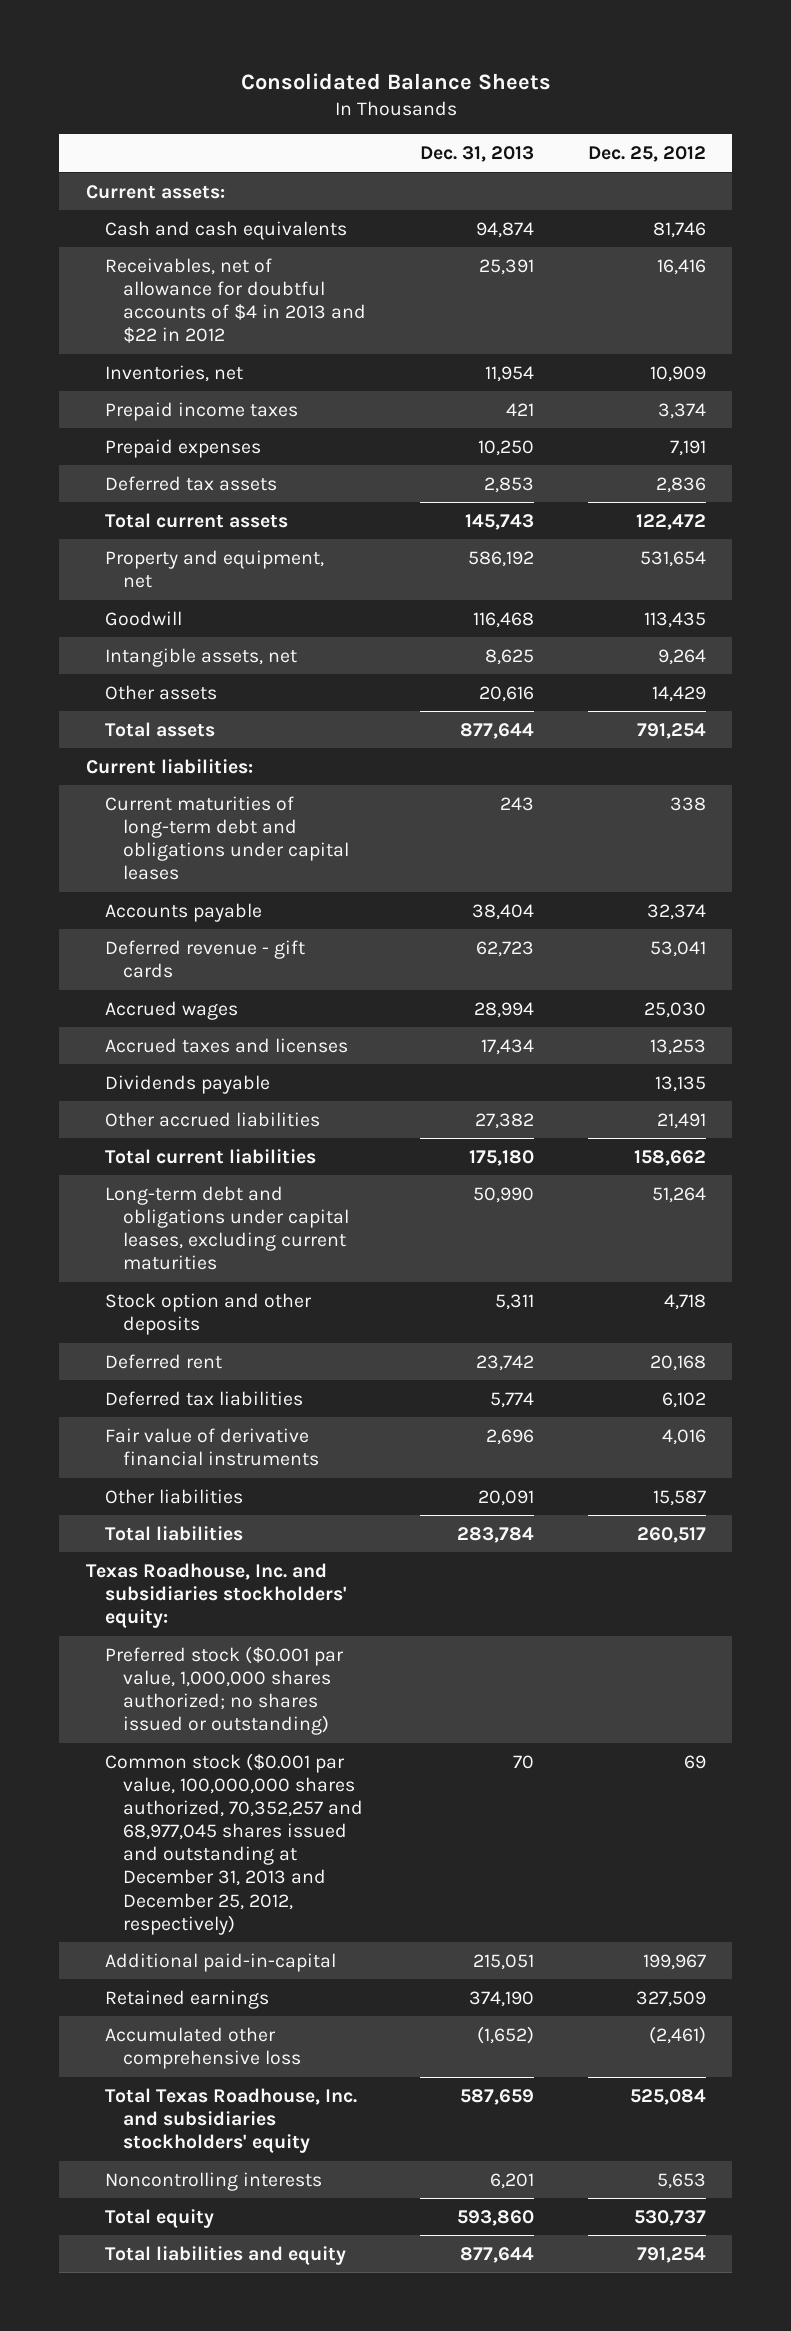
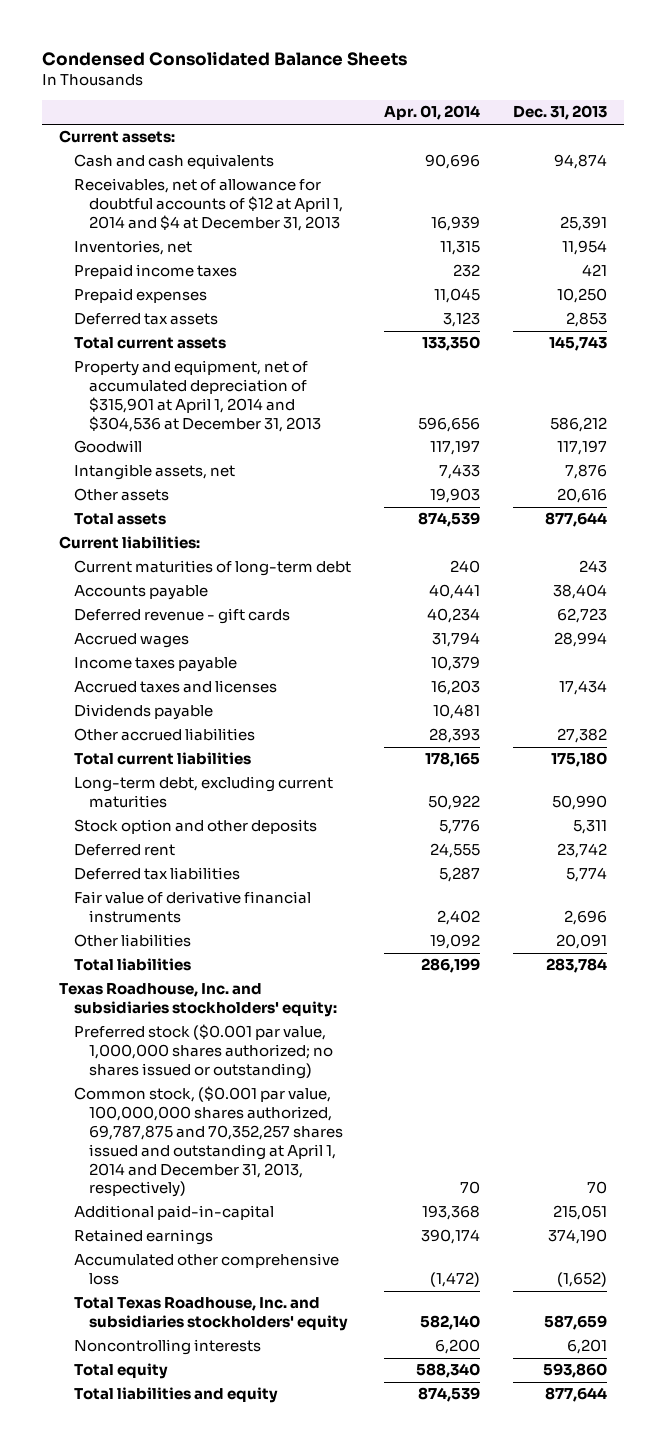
[240,72,551,90] Consolidated Balance Sheets -> [42,51,408,67] Condensed Consolidated Balance Sheets
[587,146,706,163] Dec. 25, 2012 -> none
none -> [384,105,481,121] Apr. 01, 2014
[104,257,367,344] Receivables, net of allowance for doubtful accounts of $4 in 2013 and $22 in 2012 -> [73,178,343,231] Receivables, net of allowance for doubtful accounts of $12 at April 1, 2014 and $4 at December 31, 2013
[104,549,324,588] Property and equipment, net -> [73,360,321,432] Property and equipment, net of accumulated depreciation of $315,901 at April 1, 2014 and $304,536 at December 31, 2013
[467,550,534,567] 586,192 -> [550,416,608,432] 586,212
[472,611,534,628] 116,468 -> [557,440,608,456] 117,197
[484,648,534,665] 8,625 -> [565,464,608,480] 7,876
[104,795,350,881] Current maturities of long-term debt and obligations under capital leases -> [73,560,351,577] Current maturities of long-term debt
none -> [73,657,237,673] Income taxes payable
[104,1185,350,1271] Long-term debt and obligations under capital leases, excluding current maturities -> [73,776,333,809] Long-term debt, excluding current maturities
[104,1752,364,1935] Common stock ($0.001 par value, 100,000,000 shares authorized, 70,352,257 and 68,977,045 shares issued and outstanding at December 31, 2013 and December 25, 2012, respectively) -> [73,1086,343,1198] Common stock, ($0.001 par value, 100,000,000 shares authorized, 69,787,875 and 70,352,257 shares issued and outstanding at April 1, 2014 and December 31, 2013, respectively)

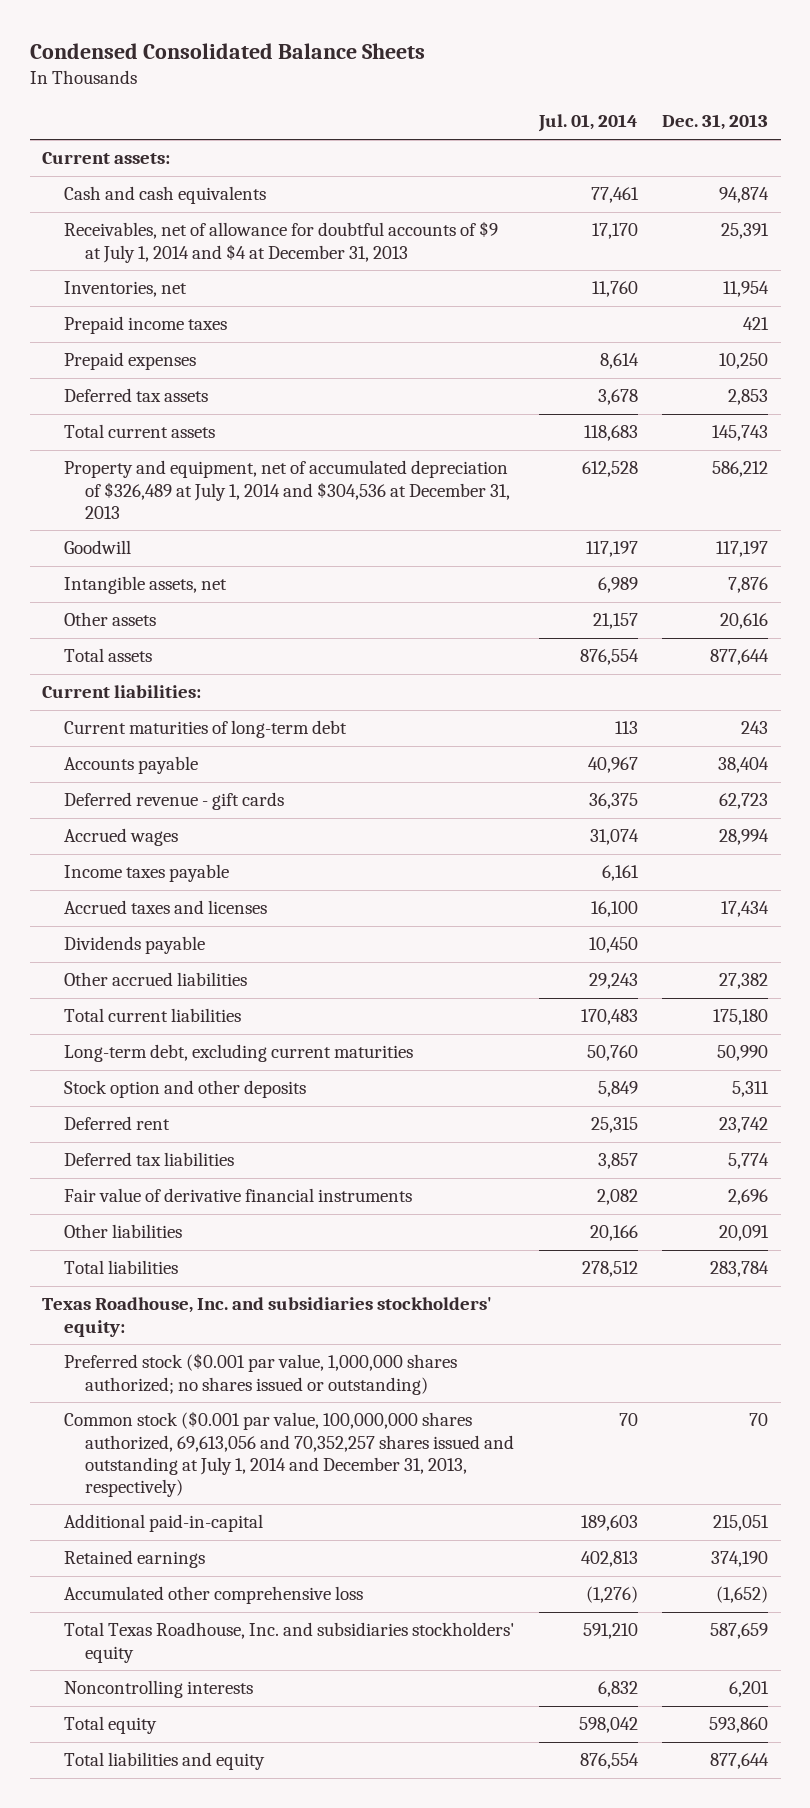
[384,105,481,121] Apr. 01, 2014 -> none
none -> [538,114,639,133] Jul. 01, 2014
[73,178,343,231] Receivables, net of allowance for doubtful accounts of $12 at April 1, 2014 and $4 at December 31, 2013 -> [63,221,498,263] Receivables, net of allowance for doubtful accounts of $9 at July 1, 2014 and $4 at December 31, 2013
[73,360,321,432] Property and equipment, net of accumulated depreciation of $315,901 at April 1, 2014 and $304,536 at December 31, 2013 -> [63,460,511,519] Property and equipment, net of accumulated depreciation of $326,489 at July 1, 2014 and $304,536 at December 31, 2013
[73,1086,343,1198] Common stock, ($0.001 par value, 100,000,000 shares authorized, 69,787,875 and 70,352,257 shares issued and outstanding at April 1, 2014 and December 31, 2013, respectively) -> [63,1411,515,1497] Common stock ($0.001 par value, 100,000,000 shares authorized, 69,613,056 and 70,352,257 shares issued and outstanding at July 1, 2014 and December 31, 2013, respectively)

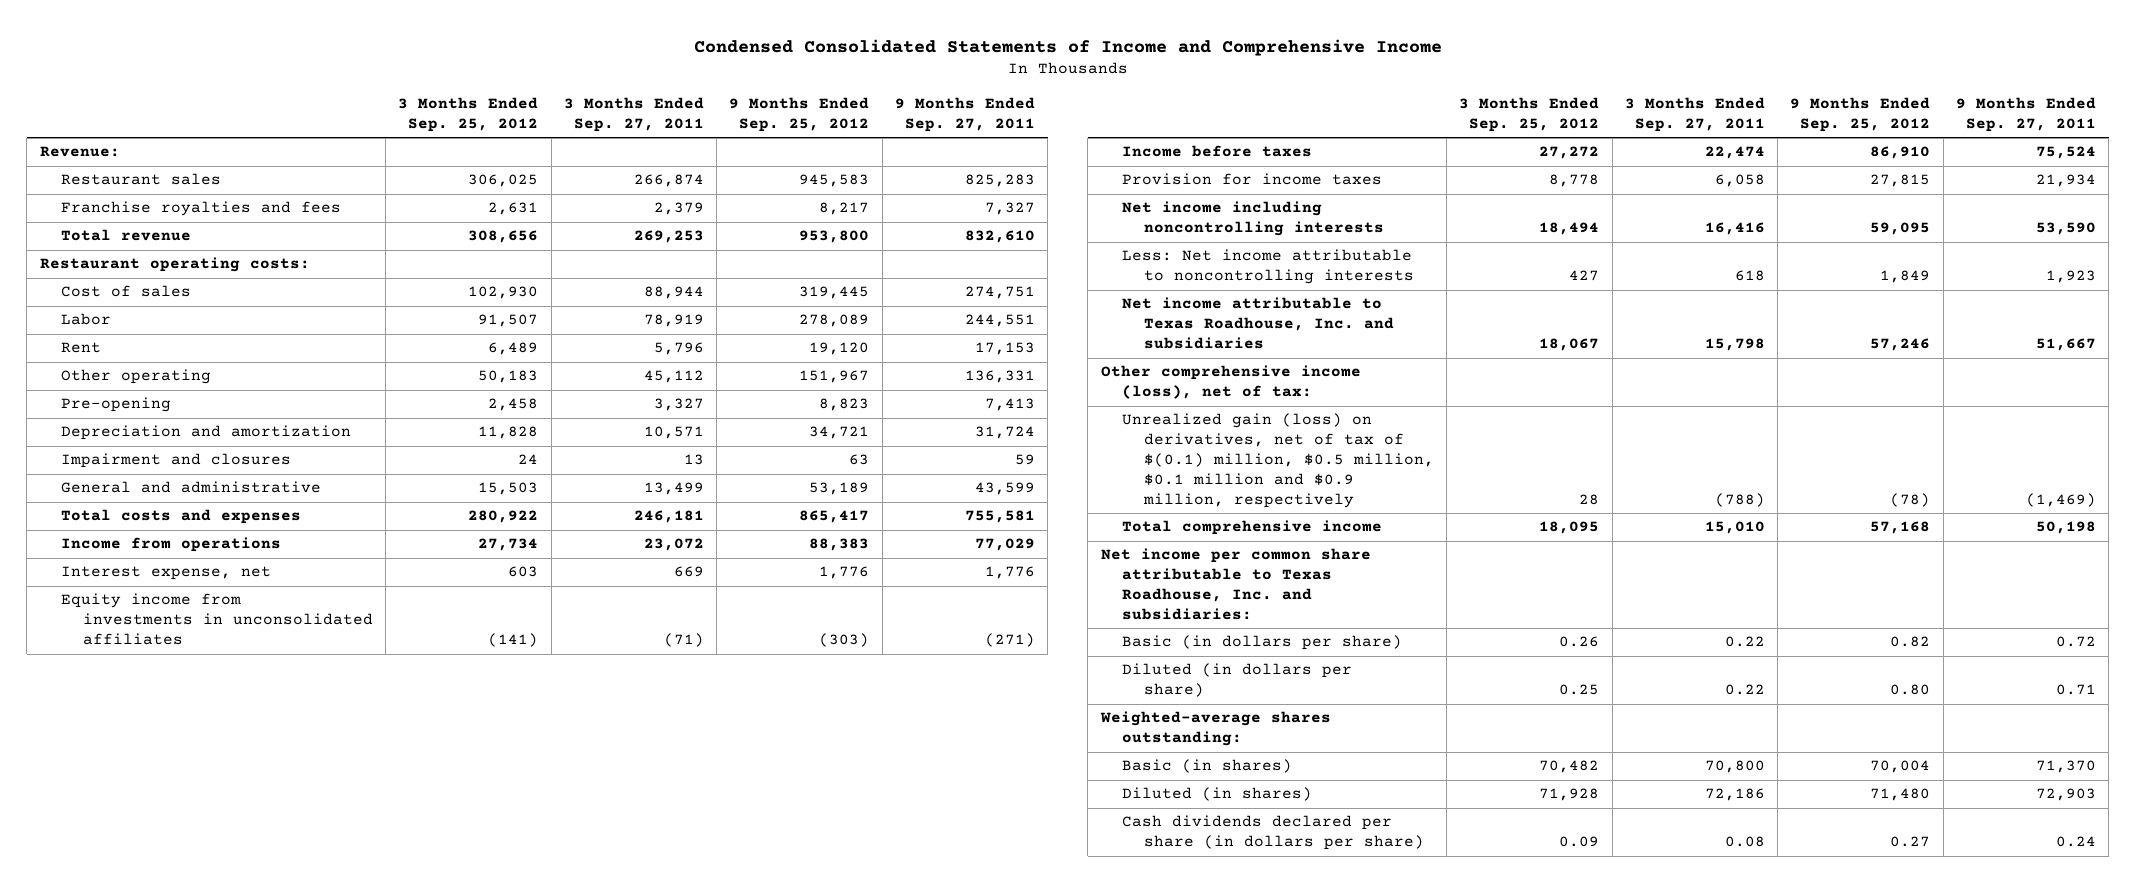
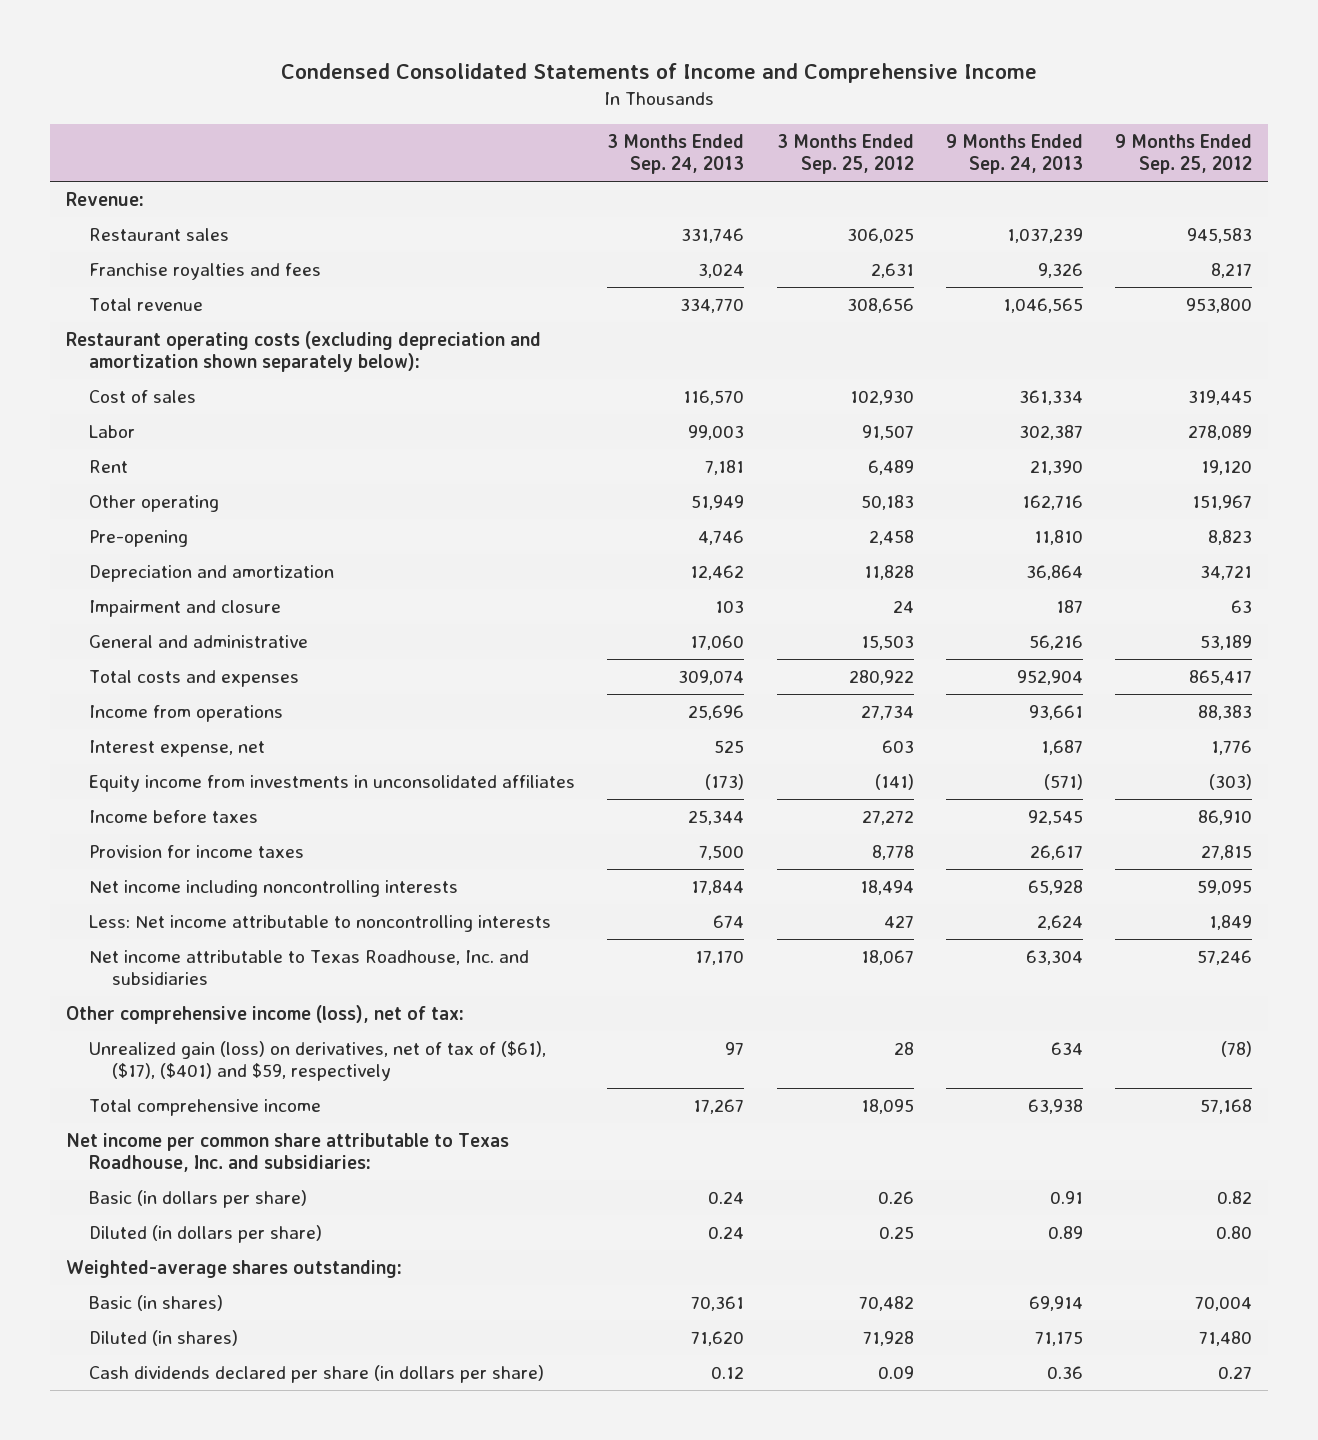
[563,97,704,132] 3 Months Ended Sep. 27, 2011 -> none
[894,97,1035,132] 9 Months Ended Sep. 27, 2011 -> none
none -> [607,133,745,175] 3 Months Ended Sep. 24, 2013
none -> [945,133,1083,175] 9 Months Ended Sep. 24, 2013
[39,257,310,273] Restaurant operating costs: -> [66,330,542,373] Restaurant operating costs (excluding depreciation and amortization shown separately below):
[61,453,292,469] Impairment and closures -> [89,599,282,617] Impairment and closure
[1122,413,1434,509] Unrealized gain (loss) on derivatives, net of tax of $(0.1) million, $0.5 million, $0.1 million and $0.9 million, respectively -> [89,1040,547,1082] Unrealized gain (loss) on derivatives, net of tax of ($61), ($17), ($401) and $59, respectively

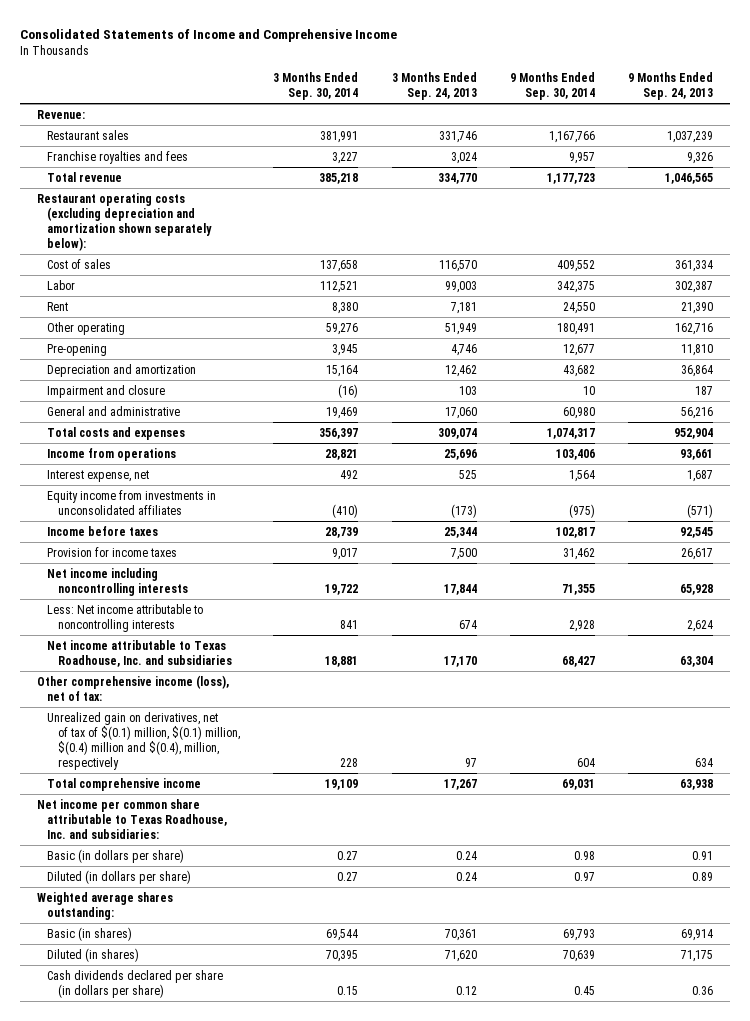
[281,63,1038,84] Condensed Consolidated Statements of Income and Comprehensive Income -> [20,28,398,42] Consolidated Statements of Income and Comprehensive Income
[776,133,914,175] 3 Months Ended Sep. 25, 2012 -> none
[1114,133,1252,175] 9 Months Ended Sep. 25, 2012 -> none
none -> [273,71,359,100] 3 Months Ended Sep. 30, 2014
none -> [509,71,595,100] 9 Months Ended Sep. 30, 2014
[89,1040,547,1082] Unrealized gain (loss) on derivatives, net of tax of ($61), ($17), ($401) and $59, respectively -> [47,711,240,770] Unrealized gain on derivatives, net of tax of $(0.1) million, $(0.1) million, $(0.4) million and $(0.4), million, respectively
[66,1259,403,1278] Weighted-average shares outstanding: -> [36,891,173,920] Weighted average shares outstanding:

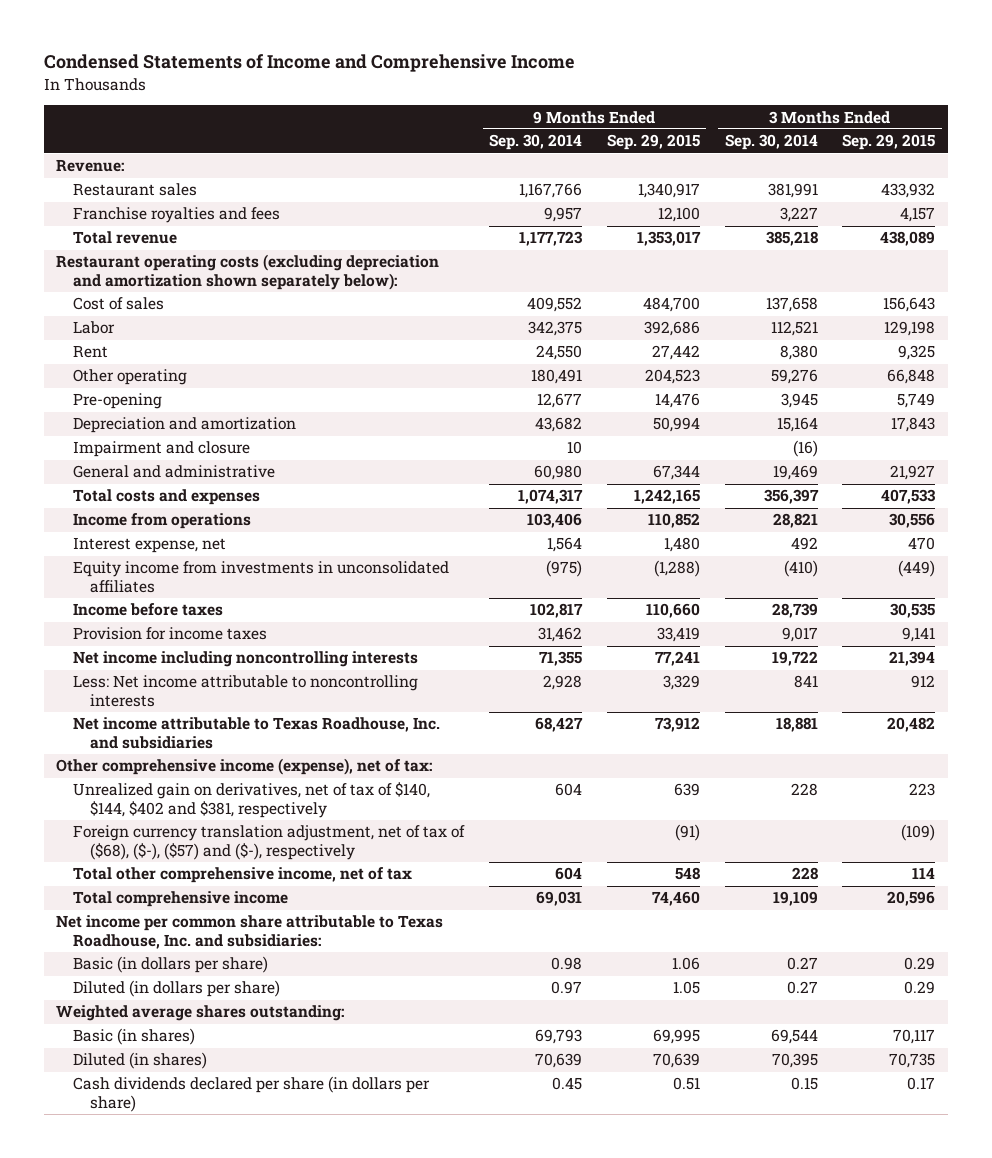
[20,28,398,42] Consolidated Statements of Income and Comprehensive Income -> [44,54,576,73] Condensed Statements of Income and Comprehensive Income
[391,71,477,100] 3 Months Ended Sep. 24, 2013 -> none
[628,71,714,100] 9 Months Ended Sep. 24, 2013 -> none
none -> [606,134,700,151] Sep. 29, 2015
none -> [842,134,936,151] Sep. 29, 2015
[36,674,229,701] Other comprehensive income (loss), net of tax: -> [56,758,433,776] Other comprehensive income (expense), net of tax:
[47,711,240,770] Unrealized gain on derivatives, net of tax of $(0.1) million, $(0.1) million, $(0.4) million and $(0.4), million, respectively -> [73,782,431,819] Unrealized gain on derivatives, net of tax of $140, $144, $402 and $381, respectively
none -> [73,825,466,861] Foreign currency translation adjustment, net of tax of ($68), ($-), ($57) and ($-), respectively
none -> [73,867,413,884] Total other comprehensive income, net of tax

